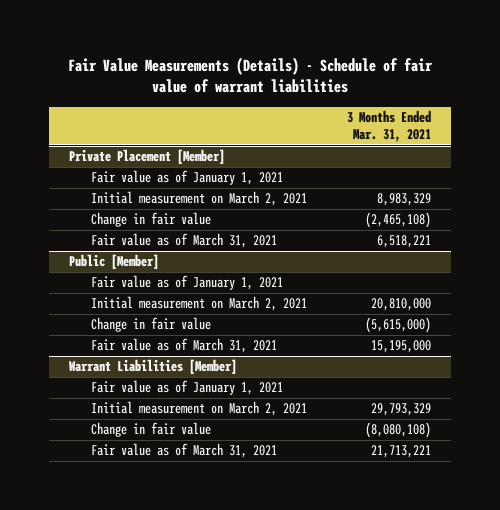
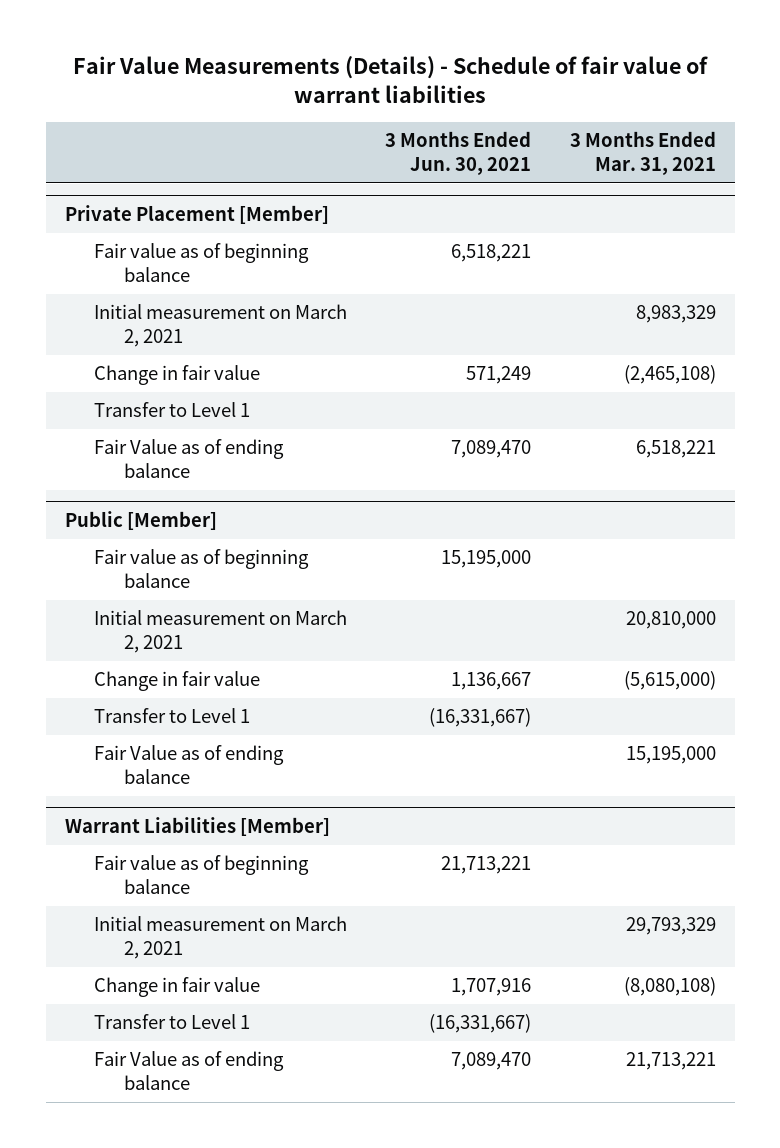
none -> [385,131,532,175] 3 Months Ended Jun. 30, 2021
[90,170,283,186] Fair value as of January 1, 2021 -> [94,243,310,283] Fair value as of beginning balance
none -> [94,402,251,418] Transfer to Level 1
[90,233,277,249] Fair value as of March 31, 2021 -> [94,439,285,479] Fair Value as of ending balance
[90,275,283,291] Fair value as of January 1, 2021 -> [94,549,310,589] Fair value as of beginning balance
none -> [94,708,251,724] Transfer to Level 1
[90,338,277,354] Fair value as of March 31, 2021 -> [94,745,285,785] Fair Value as of ending balance
[90,380,283,396] Fair value as of January 1, 2021 -> [94,855,310,895] Fair value as of beginning balance
none -> [94,1014,251,1030] Transfer to Level 1
[90,443,277,459] Fair value as of March 31, 2021 -> [94,1051,285,1091] Fair Value as of ending balance

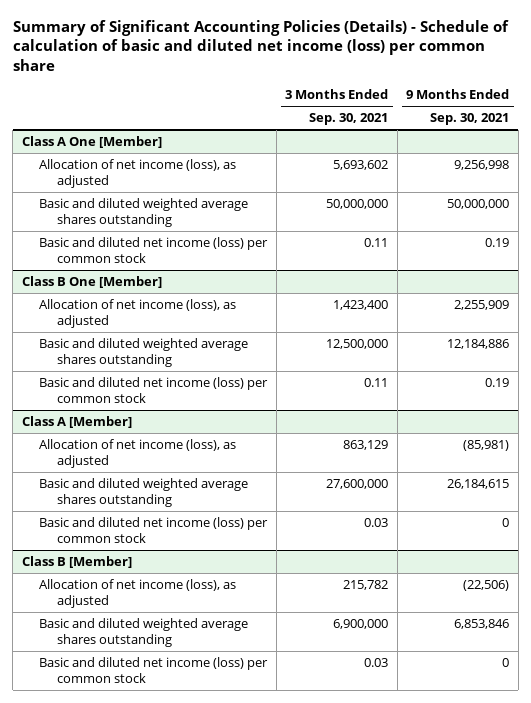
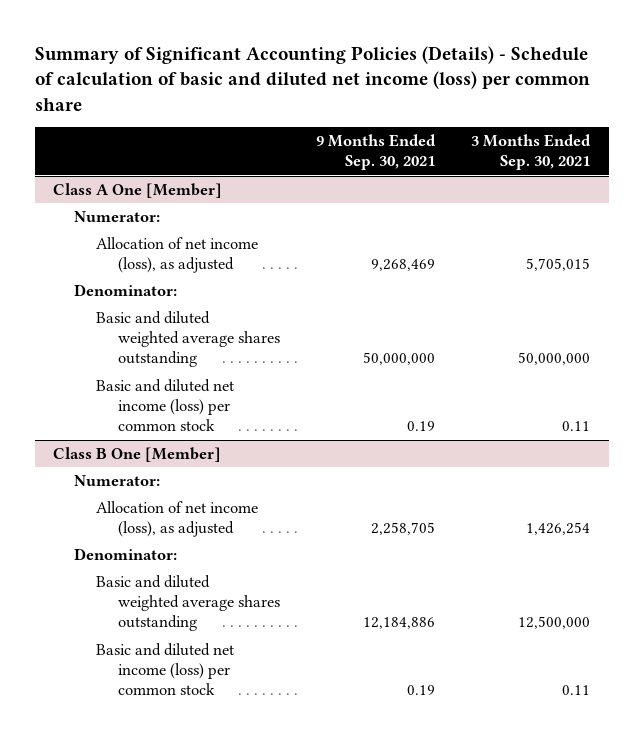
none -> [74,211,161,223] Numerator:
[333,159,389,170] 5,693,602 -> [526,258,591,272] 5,705,015
[454,159,510,170] 9,256,998 -> [371,259,436,272] 9,268,469
none -> [74,284,178,297] Denominator:
none -> [74,475,161,487] Numerator:
[333,299,389,310] 1,423,400 -> [526,522,591,536] 1,426,254
[454,299,510,310] 2,255,909 -> [371,522,436,536] 2,258,705
none -> [74,548,178,561] Denominator:
[21,415,132,428] Class A [Member] -> none
[39,438,237,468] Allocation of net income (loss), as adjusted -> none
[39,477,249,507] Basic and diluted weighted average shares outstanding -> none
[39,516,269,543] Basic and diluted net income (loss) per common stock -> none
[21,555,132,568] Class B [Member] -> none
[39,578,237,608] Allocation of net income (loss), as adjusted -> none
[39,617,249,647] Basic and diluted weighted average shares outstanding -> none
[39,656,269,683] Basic and diluted net income (loss) per common stock -> none

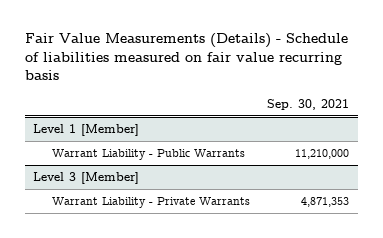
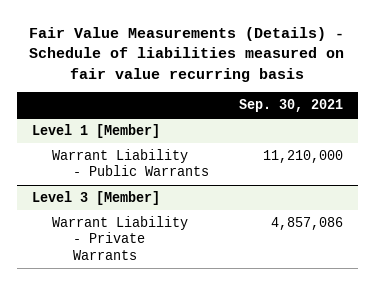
[301,196,350,207] 4,871,353 -> [270,217,343,231] 4,857,086

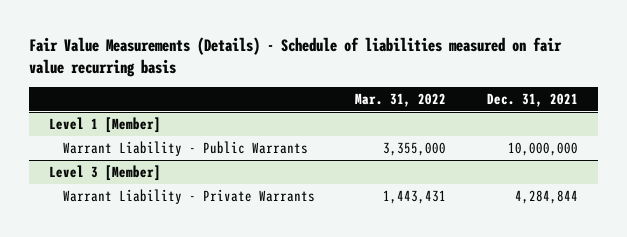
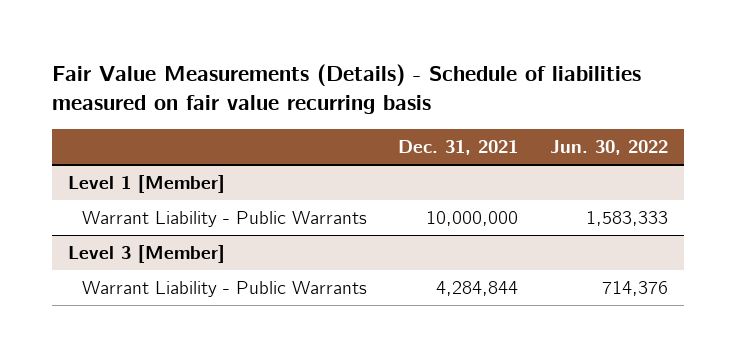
[355,93,447,108] Mar. 31, 2022 -> none
none -> [550,139,669,155] Jun. 30, 2022
[62,188,315,204] Warrant Liability - Private Warrants -> [81,281,367,298] Warrant Liability - Public Warrants

